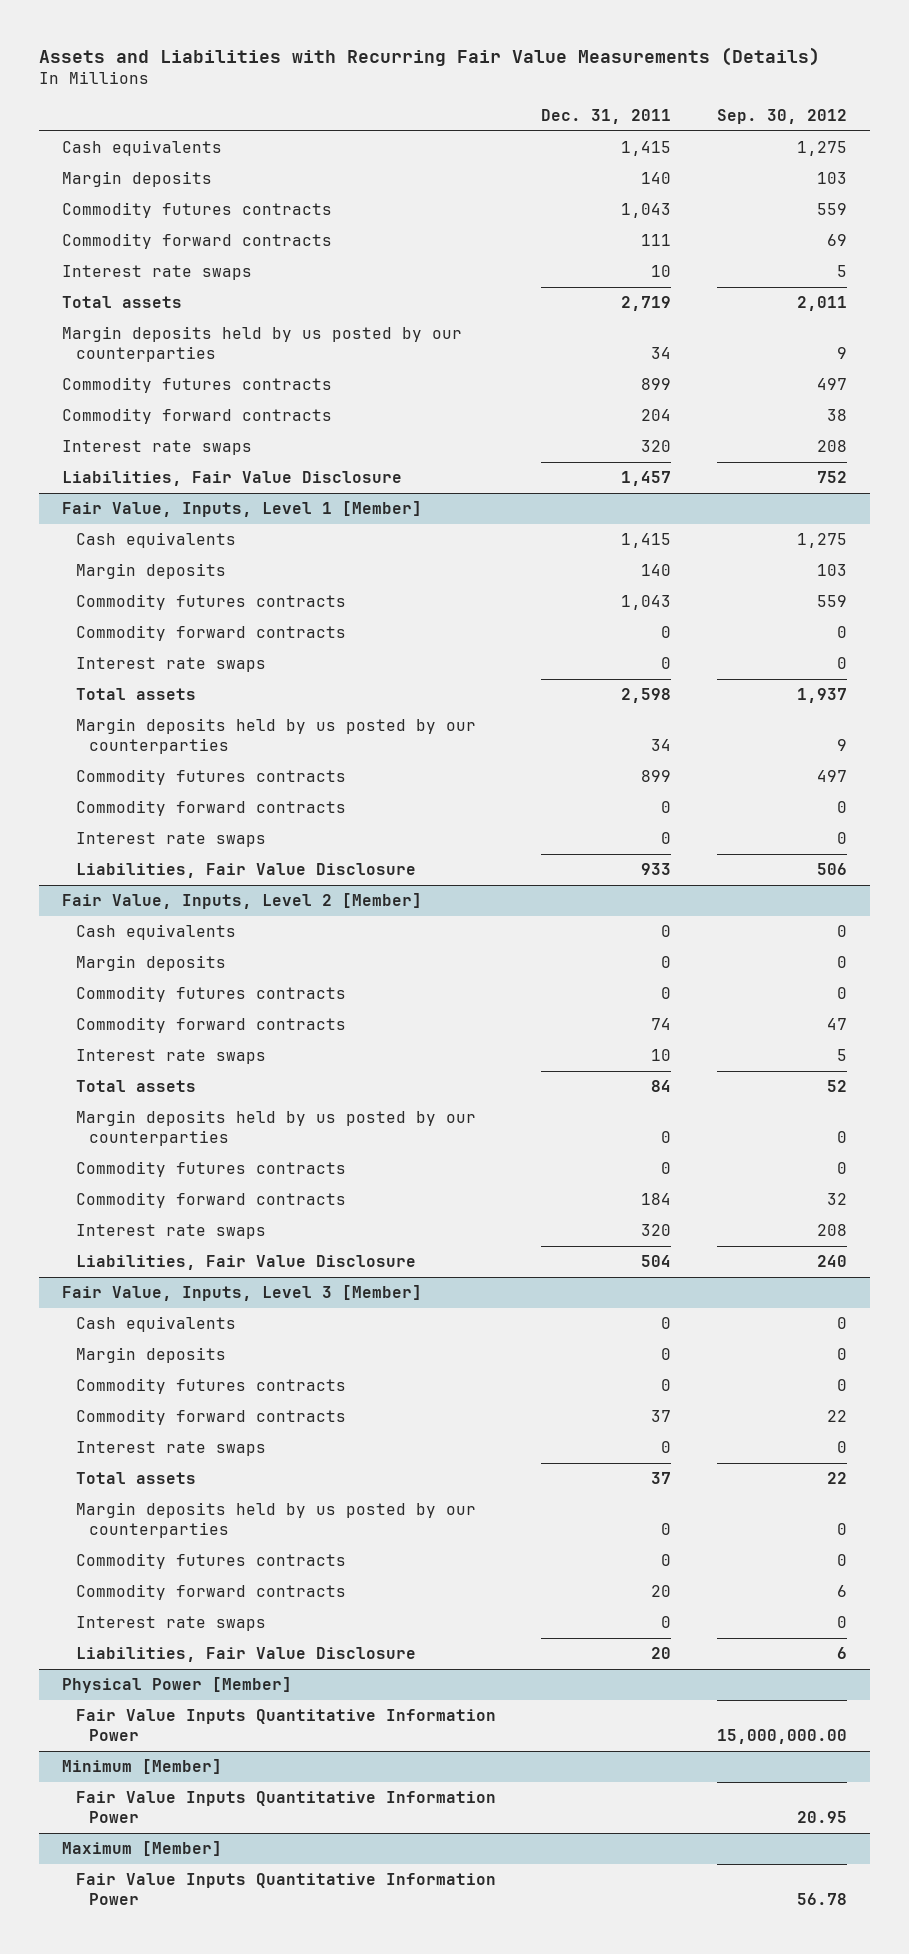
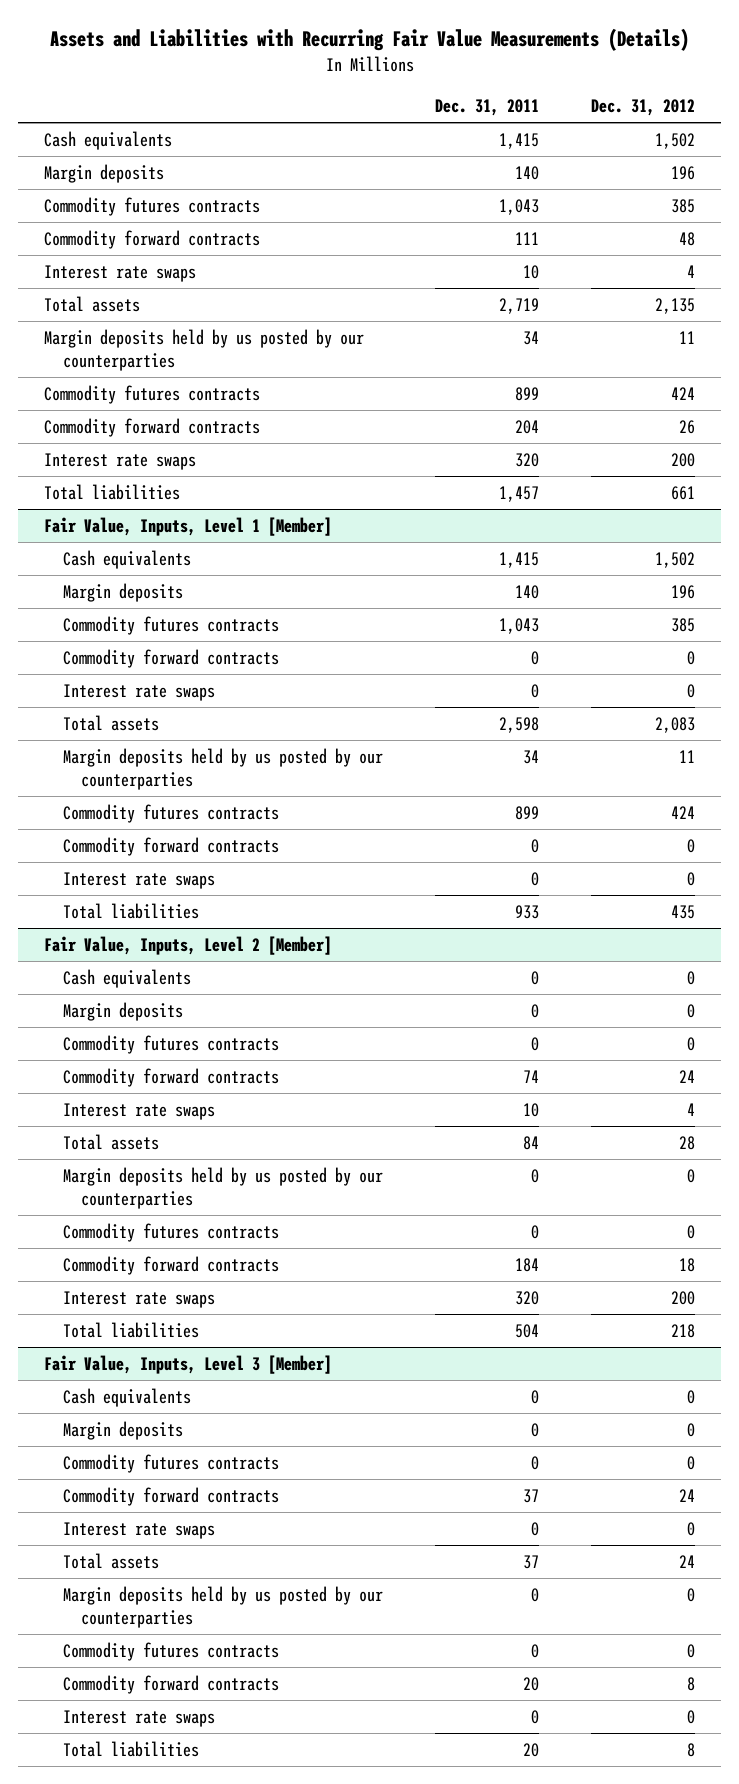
[716,108,847,124] Sep. 30, 2012 -> none
none -> [590,98,695,116] Dec. 31, 2012
[62,471,403,487] Liabilities, Fair Value Disclosure -> [44,483,181,500] Total liabilities
[75,863,416,879] Liabilities, Fair Value Disclosure -> [62,902,199,919] Total liabilities
[75,1255,416,1271] Liabilities, Fair Value Disclosure -> [62,1321,199,1338] Total liabilities
[62,1677,293,1694] Physical Power [Member] -> none
[75,1709,496,1741] Fair Value Inputs Quantitative Information Power -> none
[62,1759,223,1775] Minimum [Member] -> none
[75,1791,496,1823] Fair Value Inputs Quantitative Information Power -> none
[62,1841,223,1857] Maximum [Member] -> none
[75,1873,496,1905] Fair Value Inputs Quantitative Information Power -> none
[75,1647,416,1663] Liabilities, Fair Value Disclosure -> [62,1740,199,1757] Total liabilities

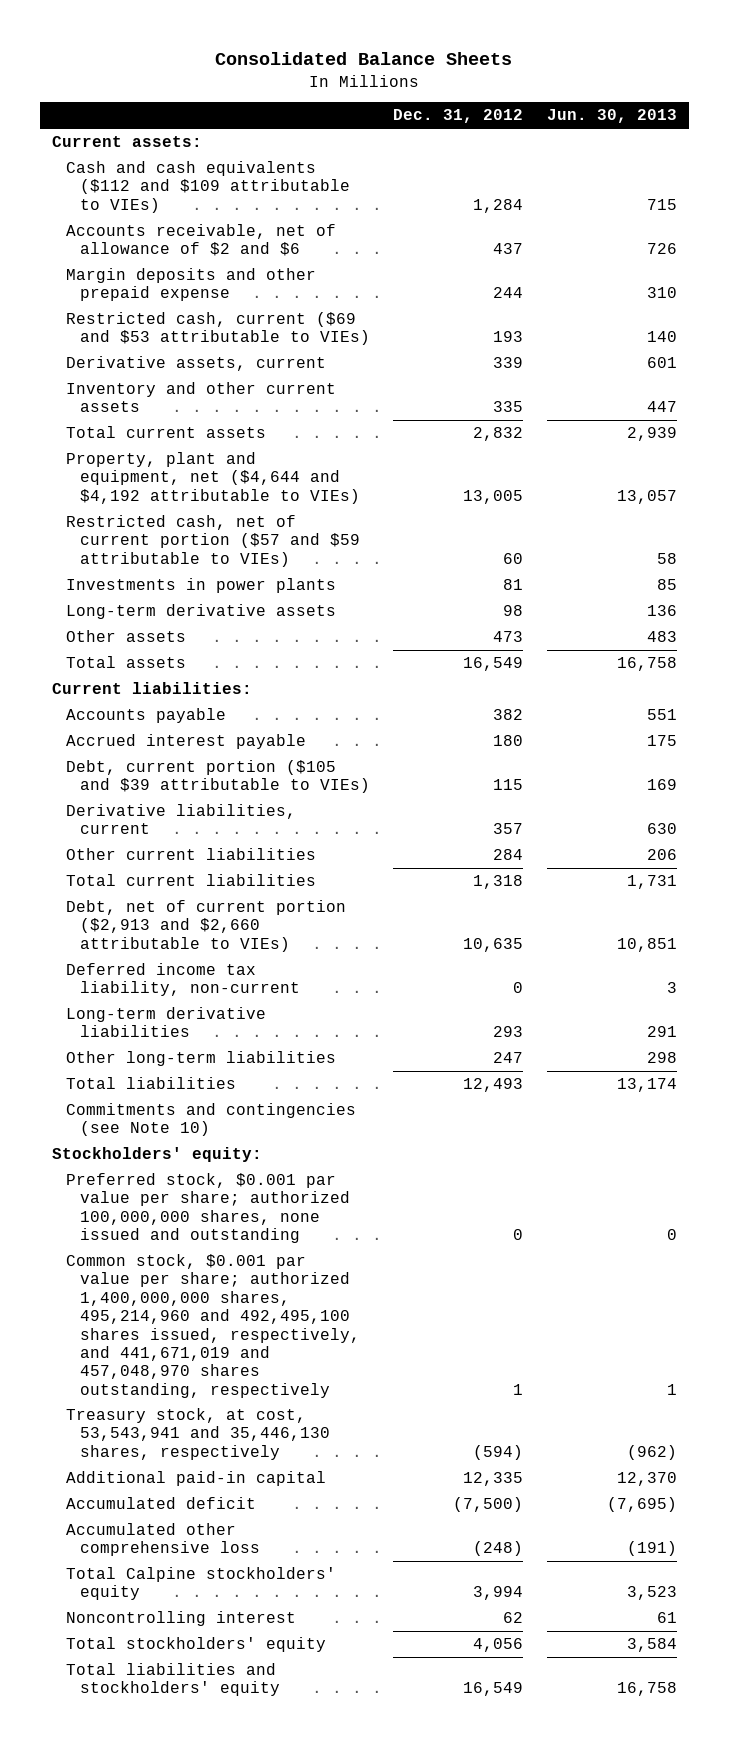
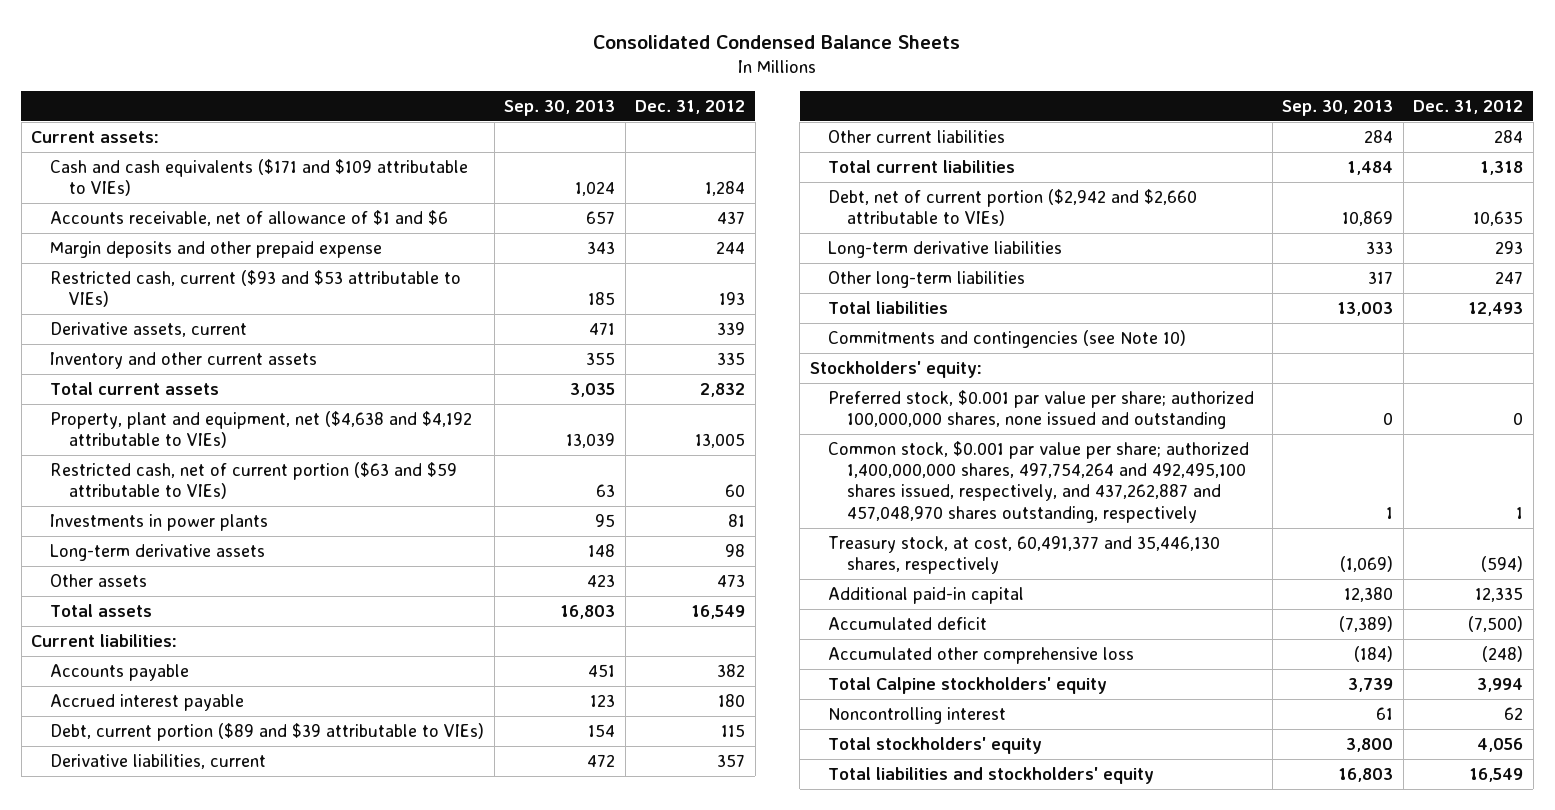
[215,52,513,66] Consolidated Balance Sheets -> [593,34,961,49] Consolidated Condensed Balance Sheets
[546,109,677,124] Jun. 30, 2013 -> none
none -> [504,99,616,116] Sep. 30, 2013
[65,161,350,213] Cash and cash equivalents ($112 and $109 attributable to VIEs) -> [49,159,468,197] Cash and cash equivalents ($171 and $109 attributable to VIEs)
[65,224,336,257] Accounts receivable, net of allowance of $2 and $6 -> [49,210,448,227] Accounts receivable, net of allowance of $1 and $6
[65,312,370,346] Restricted cash, current ($69 and $53 attributable to VIEs) -> [49,270,461,308] Restricted cash, current ($93 and $53 attributable to VIEs)
[65,452,360,504] Property, plant and equipment, net ($4,644 and $4,192 attributable to VIEs) -> [49,411,472,449] Property, plant and equipment, net ($4,638 and $4,192 attributable to VIEs)
[65,515,360,567] Restricted cash, net of current portion ($57 and $59 attributable to VIEs) -> [49,462,457,500] Restricted cash, net of current portion ($63 and $59 attributable to VIEs)
[65,760,370,794] Debt, current portion ($105 and $39 attributable to VIEs) -> [49,723,484,742] Debt, current portion ($89 and $39 attributable to VIEs)
[65,963,300,997] Deferred income tax liability, non-current -> none
[65,900,346,952] Debt, net of current portion ($2,913 and $2,660 attributable to VIEs) -> [828,189,1198,227] Debt, net of current portion ($2,942 and $2,660 attributable to VIEs)
[65,1254,360,1398] Common stock, $0.001 par value per share; authorized 1,400,000,000 shares, 495,214,960 and 492,495,100 shares issued, respectively, and 441,671,019 and 457,048,970 shares outstanding, respectively -> [828,441,1250,523] Common stock, $0.001 par value per share; authorized 1,400,000,000 shares, 497,754,264 and 492,495,100 shares issued, respectively, and 437,262,887 and 457,048,970 shares outstanding, respectively
[65,1408,330,1460] Treasury stock, at cost, 53,543,941 and 35,446,130 shares, respectively -> [828,536,1221,575] Treasury stock, at cost, 60,491,377 and 35,446,130 shares, respectively

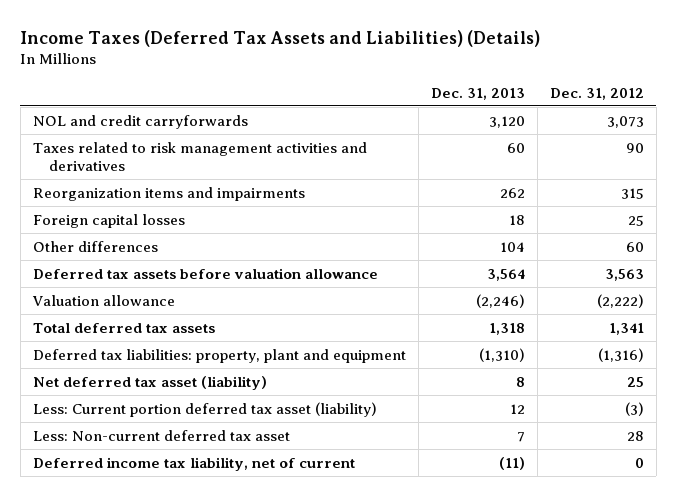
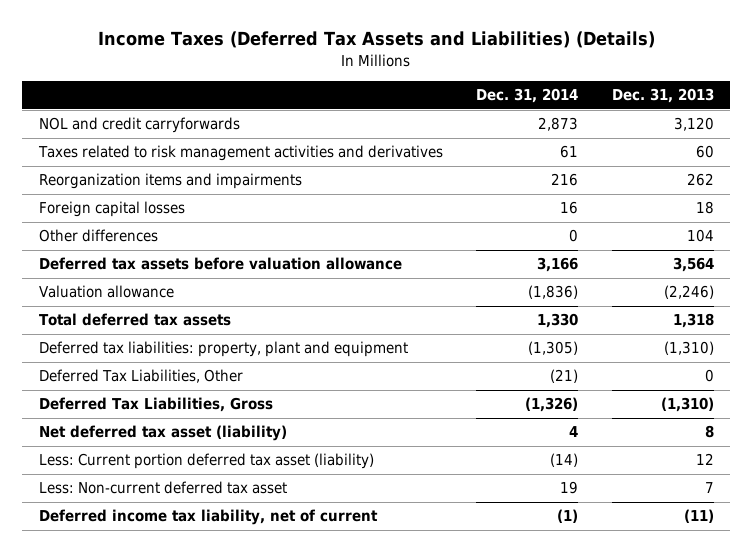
[549,87,644,100] Dec. 31, 2012 -> none
none -> [476,88,579,104] Dec. 31, 2014
none -> [38,369,243,384] Deferred Tax Liabilities, Other
none -> [38,397,273,413] Deferred Tax Liabilities, Gross

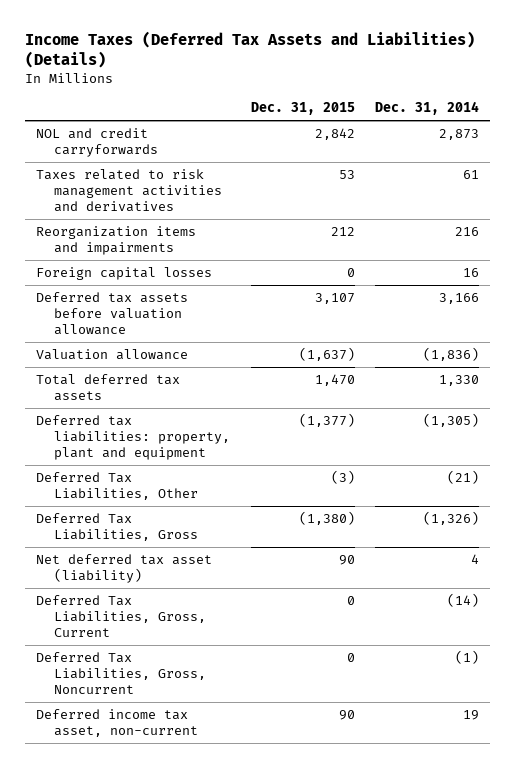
[611,88,714,104] Dec. 31, 2013 -> none
none -> [250,102,355,116] Dec. 31, 2015
[38,229,158,243] Other differences -> none
[38,453,374,470] Less: Current portion deferred tax asset (liability) -> none
[38,509,378,526] Deferred income tax liability, net of current -> none
none -> [35,594,207,637] Deferred Tax Liabilities, Gross, Current
none -> [35,651,207,694] Deferred Tax Liabilities, Gross, Noncurrent
[38,481,287,495] Less: Non-current deferred tax asset -> [35,708,199,737] Deferred income tax asset, non-current

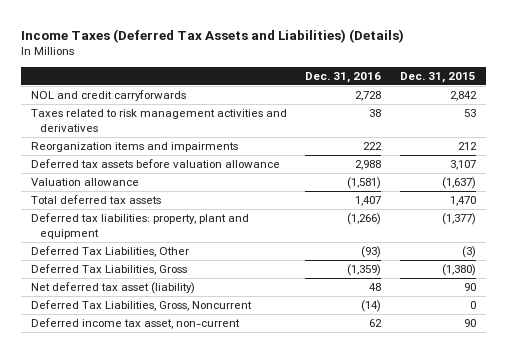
[375,101,480,116] Dec. 31, 2014 -> none
none -> [305,72,382,84] Dec. 31, 2016
[35,266,212,280] Foreign capital losses -> none
[35,594,207,637] Deferred Tax Liabilities, Gross, Current -> none

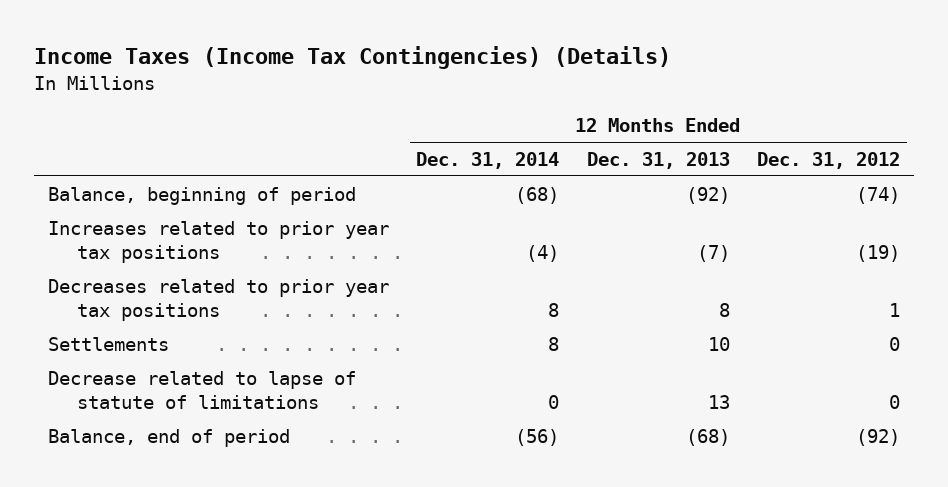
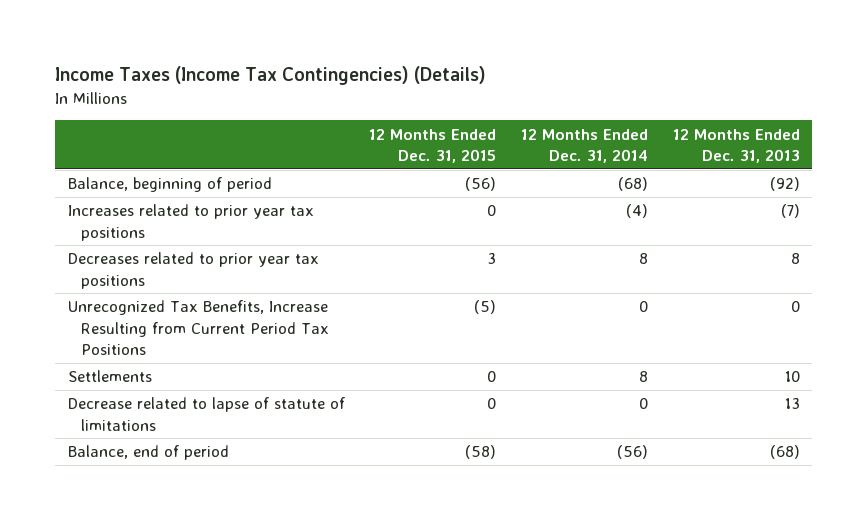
[756,151,900,169] Dec. 31, 2012 -> none
none -> [369,128,497,163] 12 Months Ended Dec. 31, 2015
none -> [67,300,329,355] Unrecognized Tax Benefits, Increase Resulting from Current Period Tax Positions

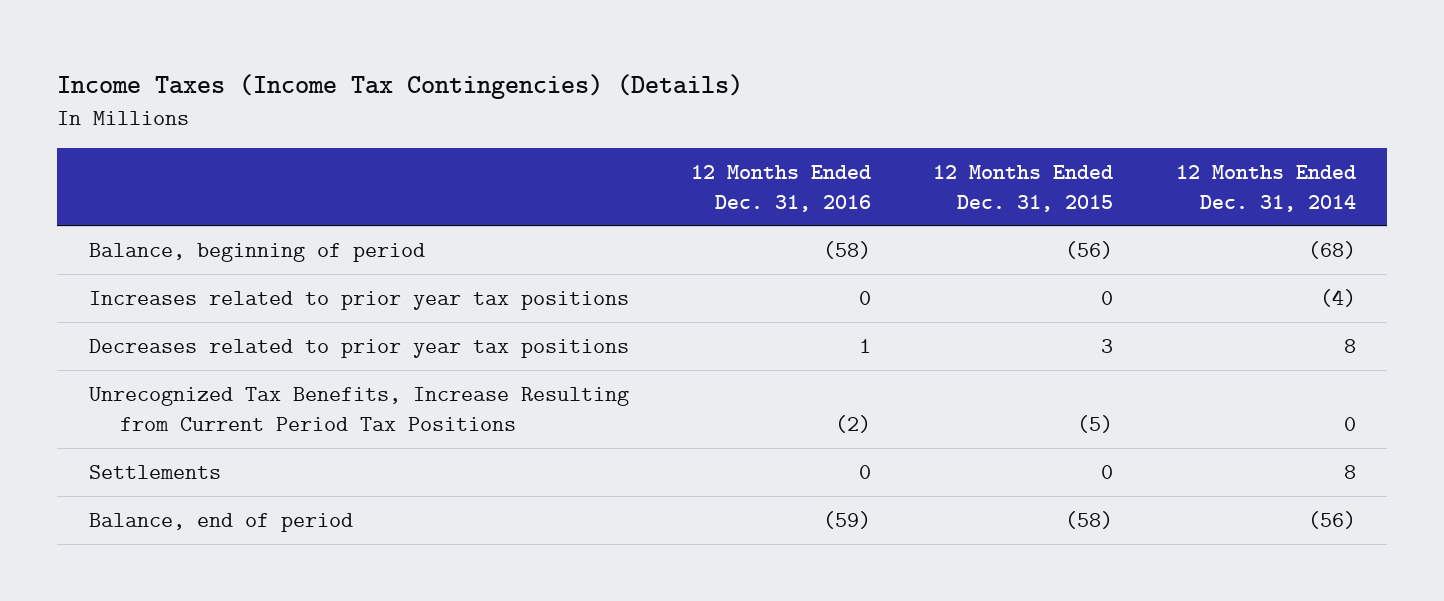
[672,128,800,163] 12 Months Ended Dec. 31, 2013 -> none
none -> [691,164,872,212] 12 Months Ended Dec. 31, 2016
[67,397,345,431] Decrease related to lapse of statute of limitations -> none

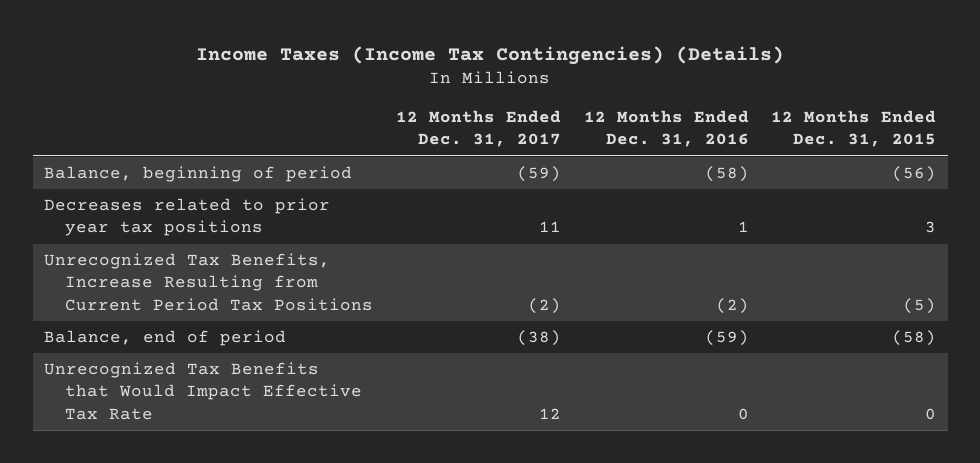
[1175,164,1356,212] 12 Months Ended Dec. 31, 2014 -> none
none -> [395,110,561,148] 12 Months Ended Dec. 31, 2017
[88,291,629,311] Increases related to prior year tax positions -> none
[88,465,221,480] Settlements -> none
none -> [43,362,363,420] Unrecognized Tax Benefits that Would Impact Effective Tax Rate

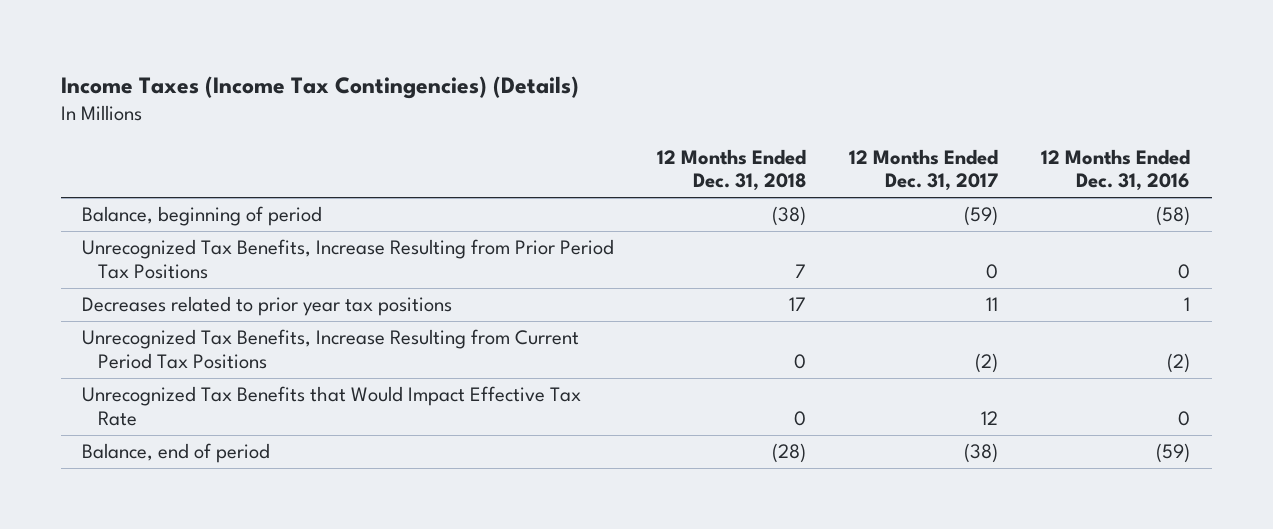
[771,110,937,148] 12 Months Ended Dec. 31, 2015 -> none
none -> [657,148,807,192] 12 Months Ended Dec. 31, 2018
none -> [82,239,615,279] Unrecognized Tax Benefits, Increase Resulting from Prior Period Tax Positions
[43,330,286,347] Balance, end of period -> [82,443,271,464] Balance, end of period

